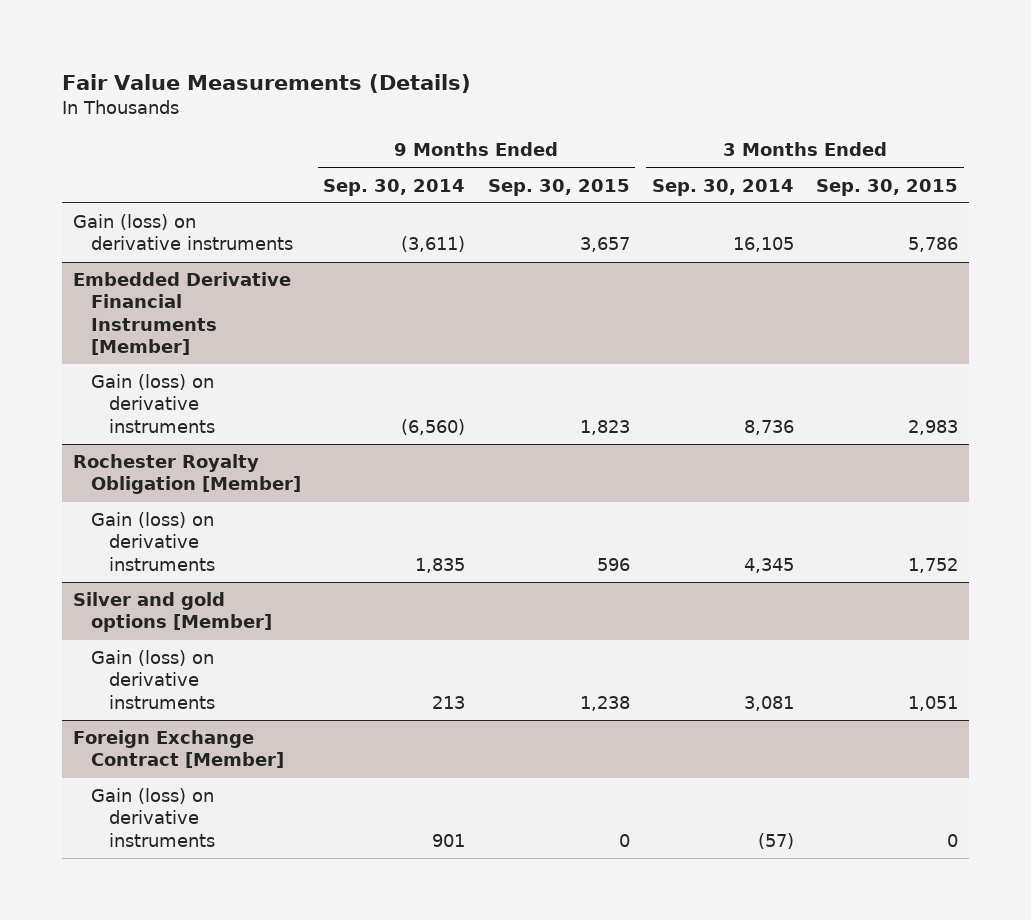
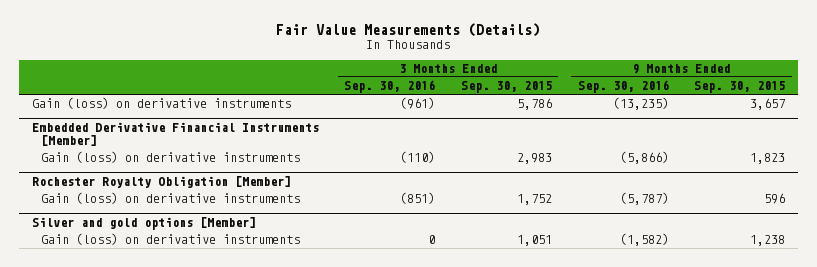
[323,178,466,196] Sep. 30, 2014 -> none
[651,178,794,196] Sep. 30, 2014 -> none
none -> [344,80,436,94] Sep. 30, 2016
none -> [577,80,669,94] Sep. 30, 2016
[72,730,284,769] Foreign Exchange Contract [Member] -> none
[90,788,215,847] Gain (loss) on derivative instruments -> none

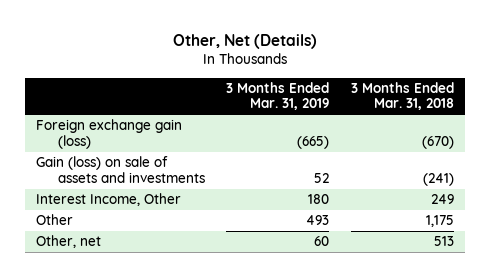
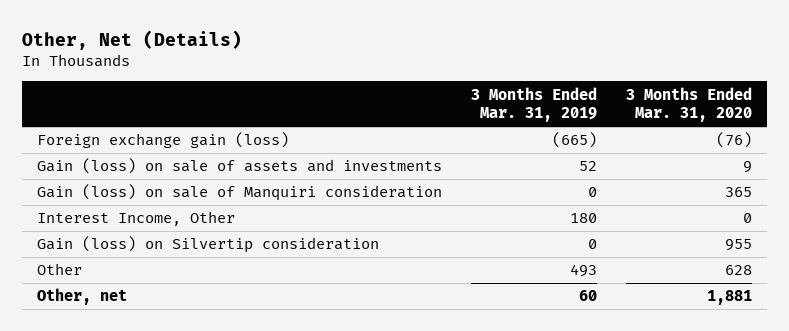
[350,81,454,111] 3 Months Ended Mar. 31, 2018 -> none
none -> [626,86,753,123] 3 Months Ended Mar. 31, 2020
none -> [36,184,442,202] Gain (loss) on sale of Manquiri consideration
none -> [36,236,379,254] Gain (loss) on Silvertip consideration

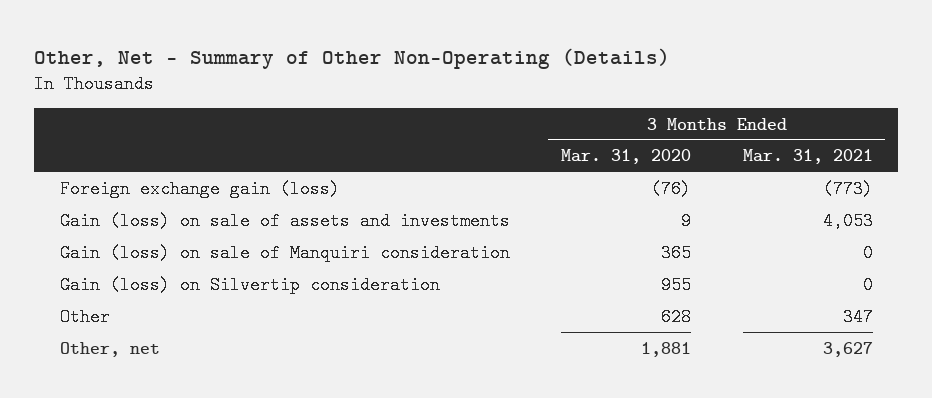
[22,29,243,50] Other, Net (Details) -> [34,47,671,69] Other, Net - Summary of Other Non-Operating (Details)
[471,86,598,123] 3 Months Ended Mar. 31, 2019 -> none
none -> [742,149,873,165] Mar. 31, 2021
[36,211,235,227] Interest Income, Other -> none

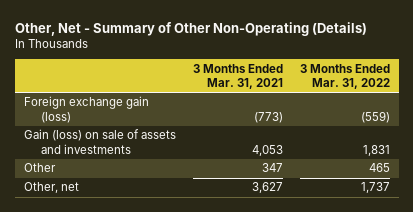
[561,149,692,165] Mar. 31, 2020 -> none
none -> [299,63,390,89] 3 Months Ended Mar. 31, 2022
[59,243,510,262] Gain (loss) on sale of Manquiri consideration -> none
[59,275,440,294] Gain (loss) on Silvertip consideration -> none

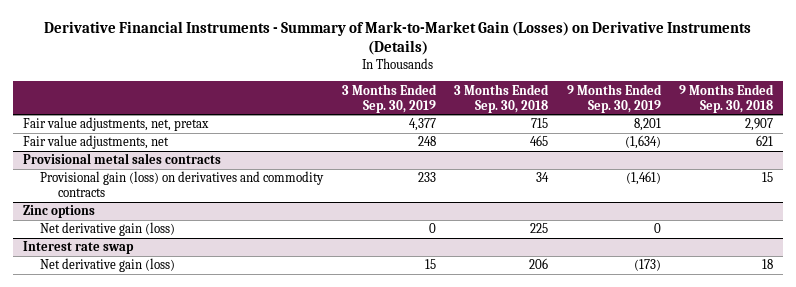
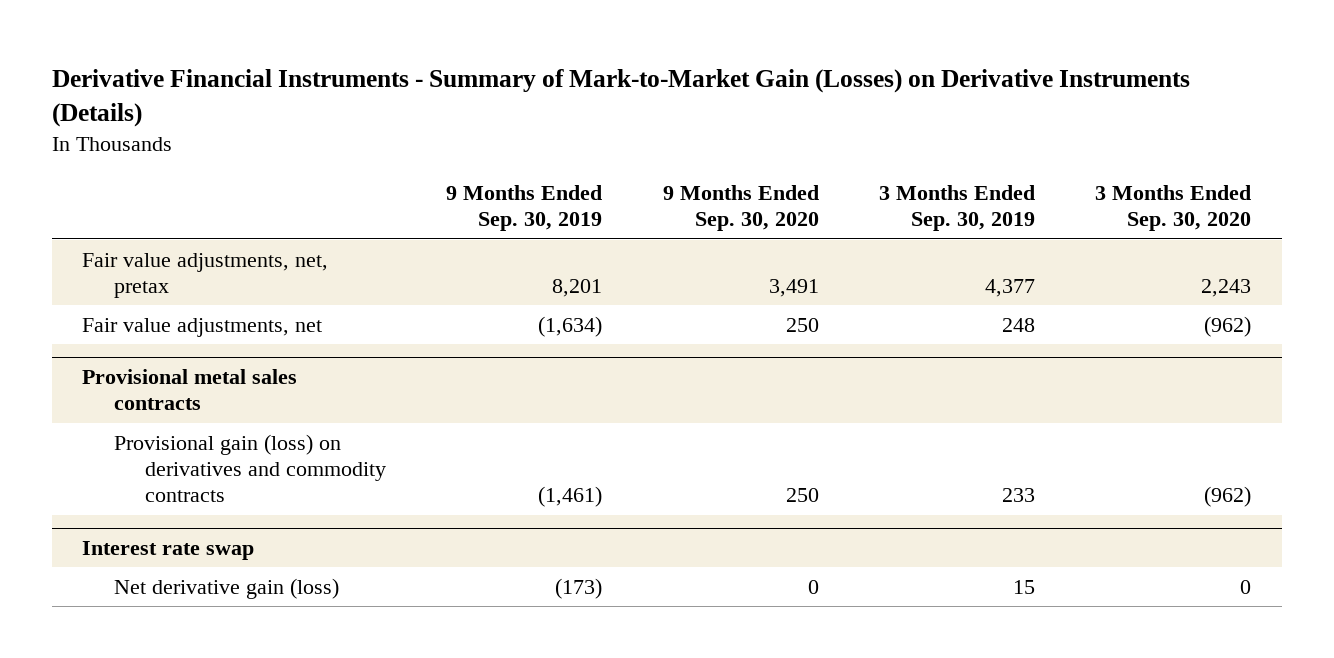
[454,83,550,113] 3 Months Ended Sep. 30, 2018 -> none
[679,83,775,113] 9 Months Ended Sep. 30, 2018 -> none
none -> [662,185,819,232] 9 Months Ended Sep. 30, 2020
none -> [1095,185,1252,232] 3 Months Ended Sep. 30, 2020
[22,205,95,219] Zinc options -> none
[40,222,176,237] Net derivative gain (loss) -> none

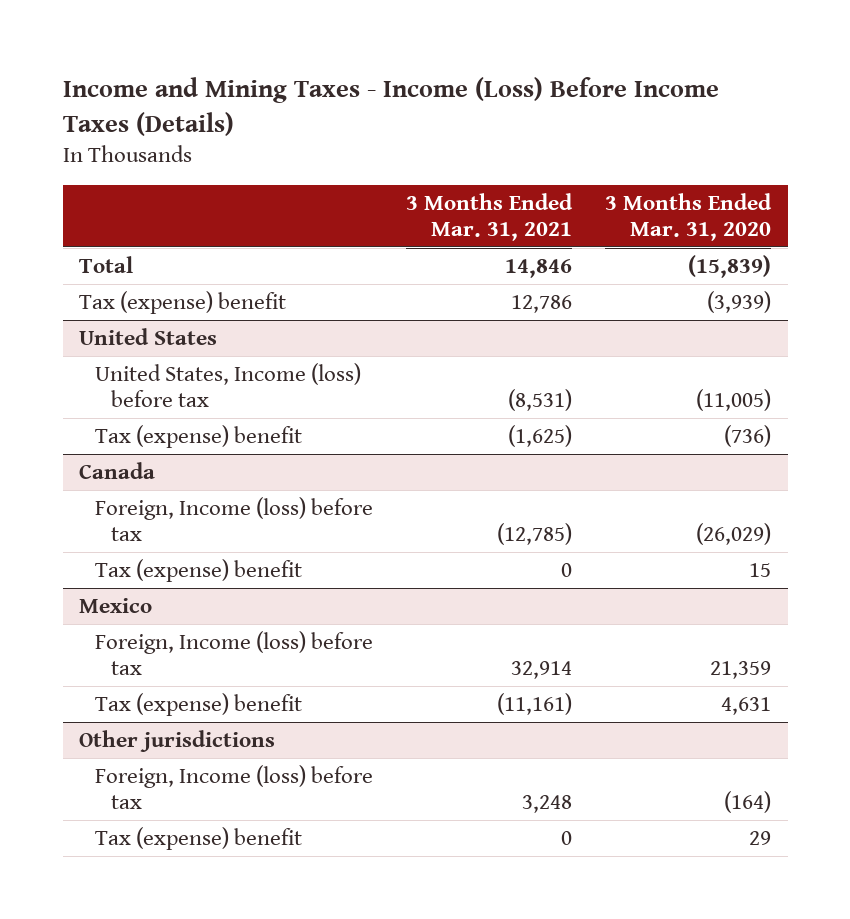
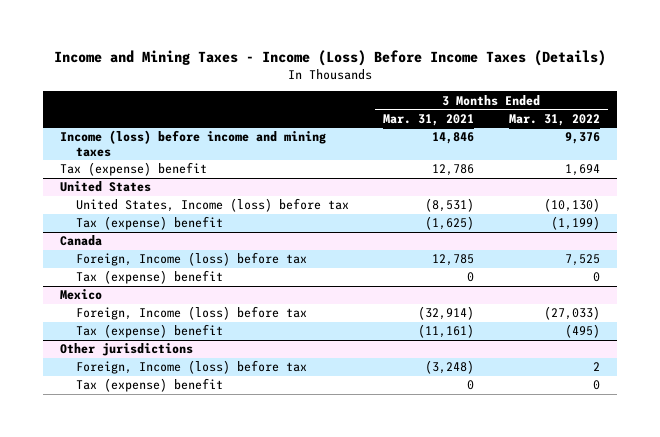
[605,192,773,241] 3 Months Ended Mar. 31, 2020 -> none
none -> [508,113,600,126] Mar. 31, 2022
[79,255,134,273] Total -> [60,130,327,157] Income (loss) before income and mining taxes
[497,523,573,546] (12,785) -> [432,254,475,267] 12,785
[511,661,573,680] 32,914 -> [418,306,475,321] (32,914)
[522,795,573,814] 3,248 -> [425,360,475,375] (3,248)

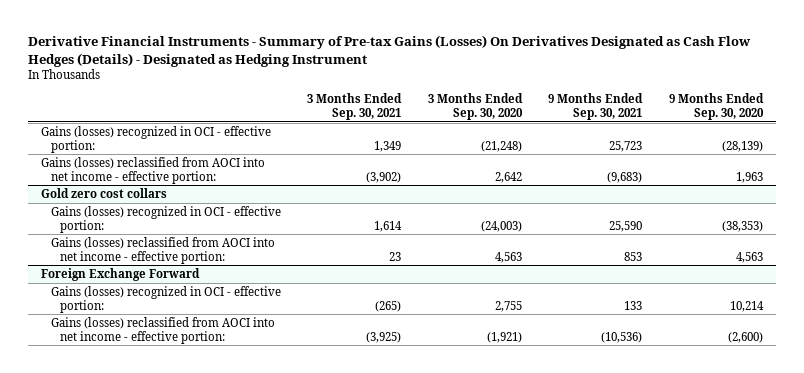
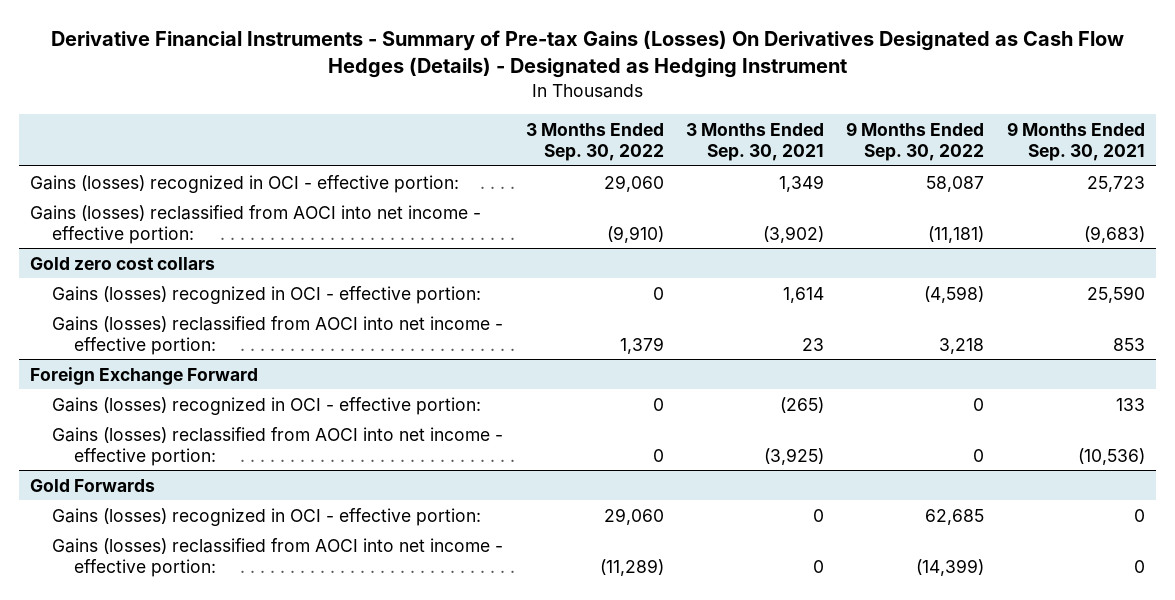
[427,93,523,121] 3 Months Ended Sep. 30, 2020 -> none
[668,93,764,121] 9 Months Ended Sep. 30, 2020 -> none
none -> [525,122,664,161] 3 Months Ended Sep. 30, 2022
none -> [846,121,985,161] 9 Months Ended Sep. 30, 2022
none -> [30,478,156,492] Gold Forwards
none -> [52,507,482,526] Gains (losses) recognized in OCI - effective portion:
none -> [52,537,504,577] Gains (losses) reclassified from AOCI into net income - effective portion:

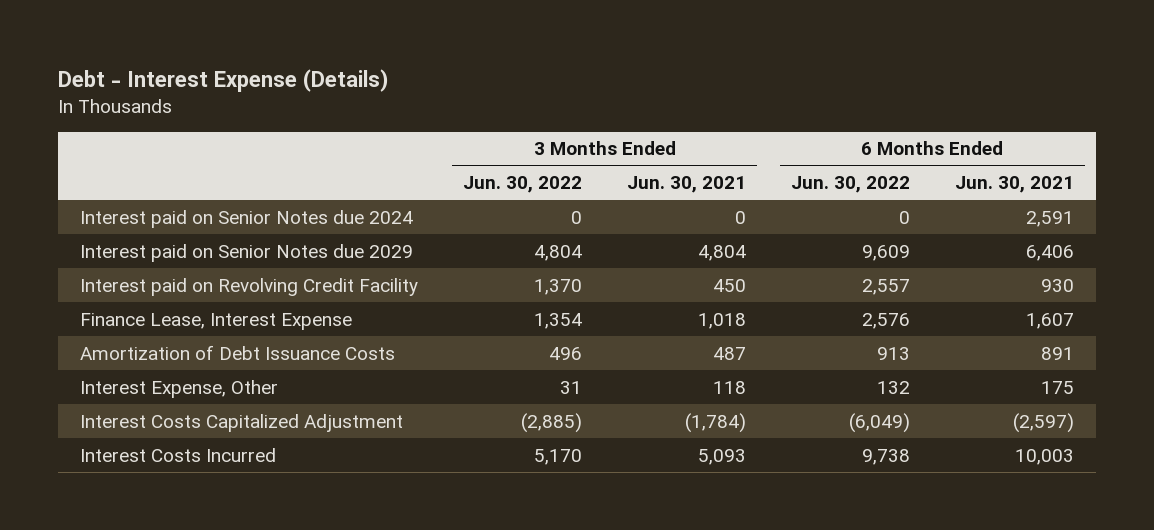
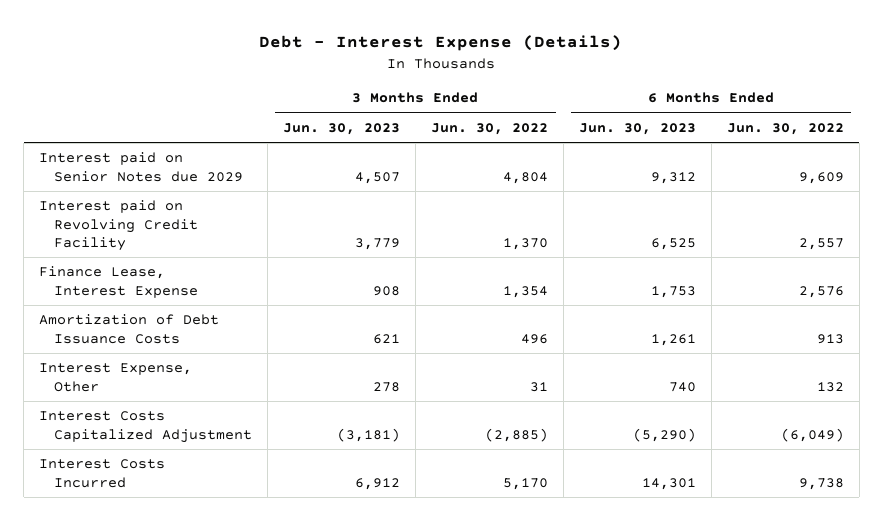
[626,176,746,194] Jun. 30, 2021 -> none
[954,176,1074,194] Jun. 30, 2021 -> none
none -> [282,122,400,135] Jun. 30, 2023
none -> [578,122,696,135] Jun. 30, 2023
[80,209,414,228] Interest paid on Senior Notes due 2024 -> none

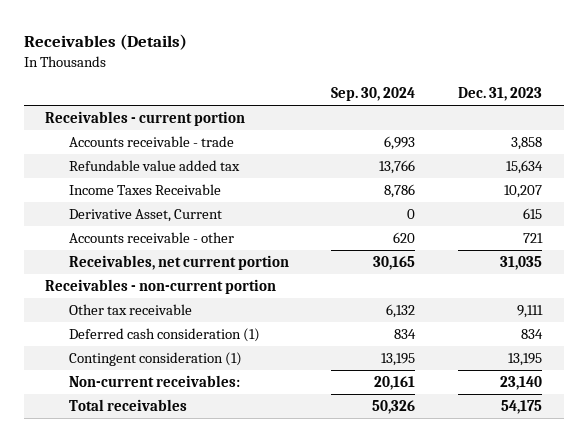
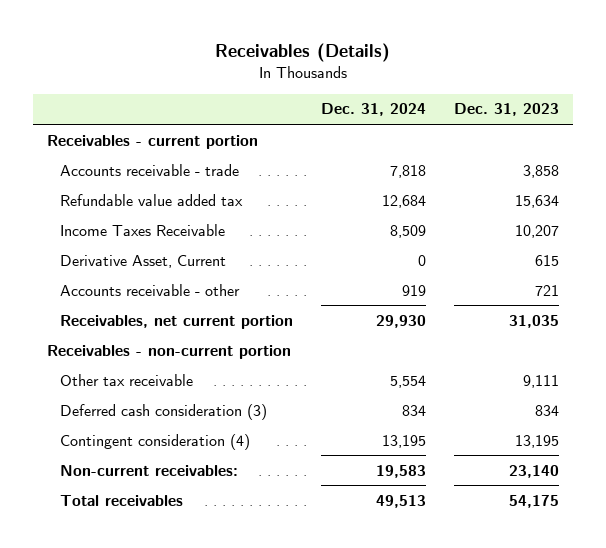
[331,87,416,102] Sep. 30, 2024 -> none
none -> [321,103,427,117] Dec. 31, 2024
[68,327,260,342] Deferred cash consideration (1) -> [60,403,268,420] Deferred cash consideration (3)
[68,351,242,366] Contingent consideration (1) -> [60,433,251,450] Contingent consideration (4)

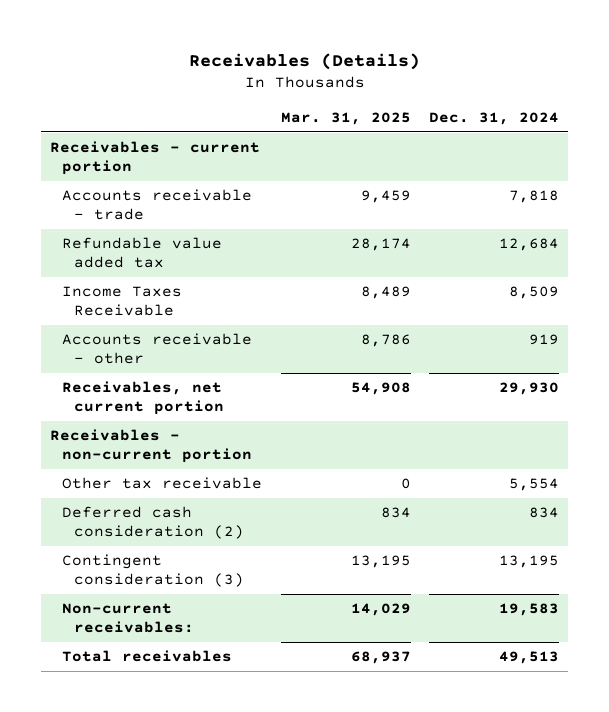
[453,103,559,117] Dec. 31, 2023 -> none
none -> [280,112,411,126] Mar. 31, 2025
[60,254,227,268] Derivative Asset, Current -> none
[60,403,268,420] Deferred cash consideration (3) -> [62,505,245,540] Deferred cash consideration (2)
[60,433,251,450] Contingent consideration (4) -> [62,553,245,588] Contingent consideration (3)

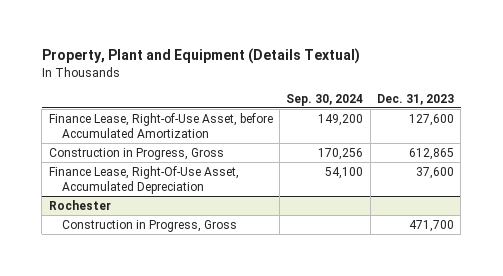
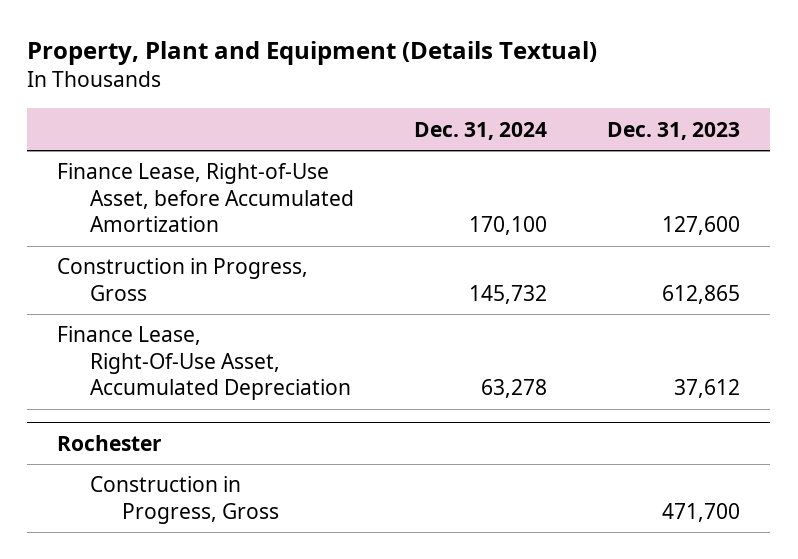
[286,93,364,106] Sep. 30, 2024 -> none
none -> [414,121,548,140] Dec. 31, 2024
[415,166,454,179] 37,600 -> [674,379,741,399] 37,612

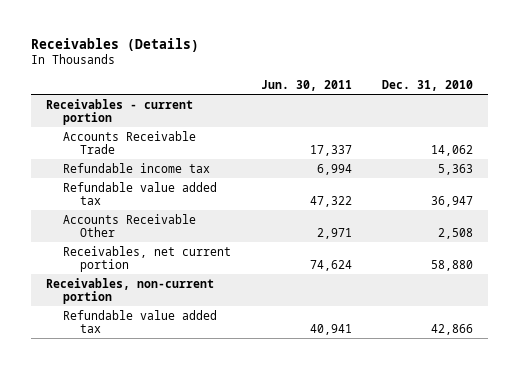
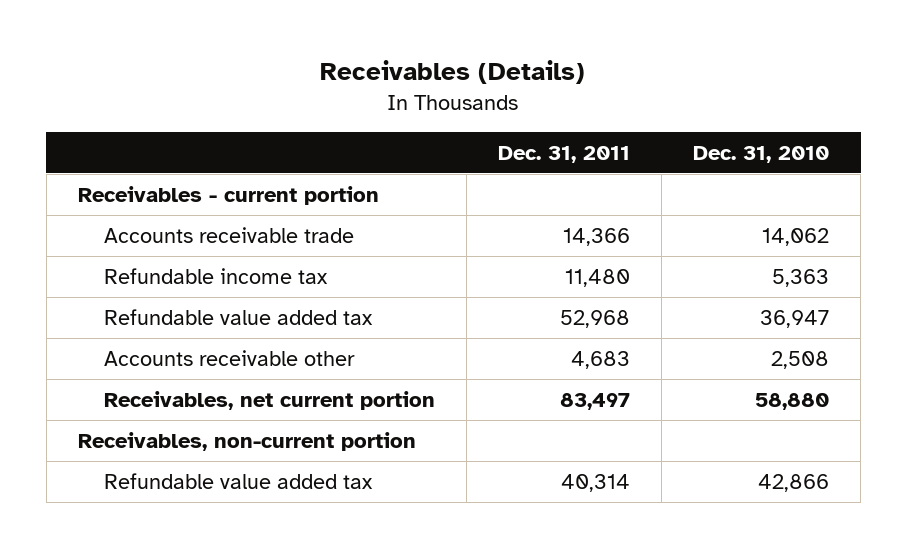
[261,79,353,91] Jun. 30, 2011 -> none
none -> [498,145,631,163] Dec. 31, 2011
[62,130,196,155] Accounts Receivable Trade -> [104,226,355,243] Accounts receivable trade
[62,213,196,238] Accounts Receivable Other -> [104,349,356,366] Accounts receivable other

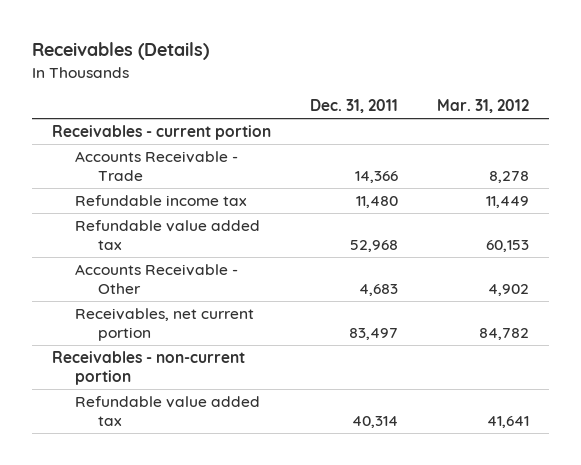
[693,145,830,163] Dec. 31, 2010 -> none
none -> [437,99,530,114] Mar. 31, 2012
[104,226,355,243] Accounts receivable trade -> [74,151,238,181] Accounts Receivable - Trade
[104,349,356,366] Accounts receivable other -> [74,264,238,294] Accounts Receivable - Other
[77,431,416,451] Receivables, non-current portion -> [51,351,245,385] Receivables - non-current portion

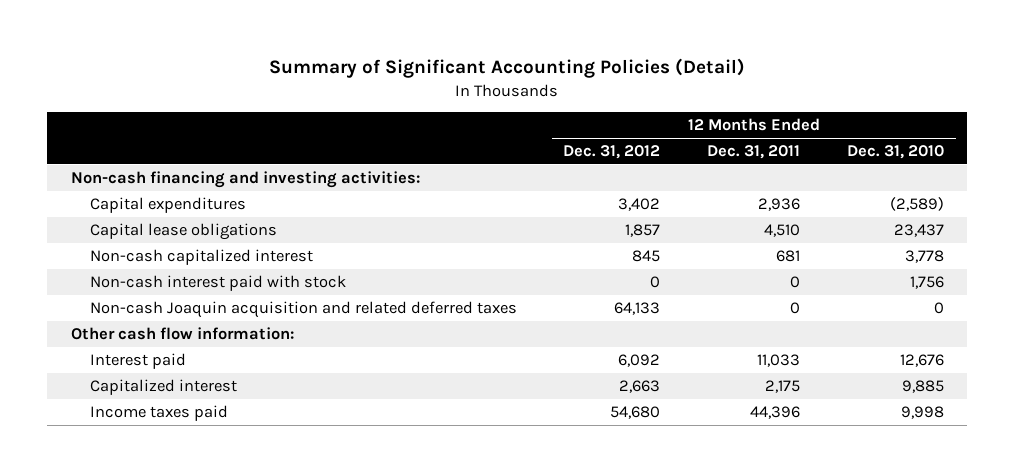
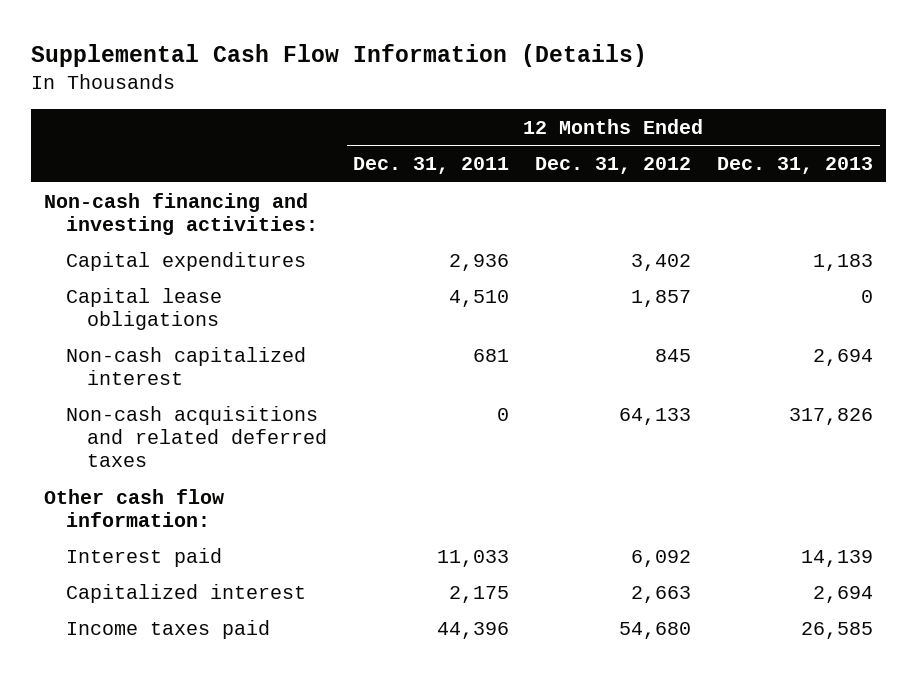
[269,58,746,79] Summary of Significant Accounting Policies (Detail) -> [31,44,648,68] Supplemental Cash Flow Information (Details)
[846,145,944,160] Dec. 31, 2010 -> none
none -> [717,157,874,175] Dec. 31, 2013
[89,275,346,292] Non-cash interest paid with stock -> none
[89,301,517,319] Non-cash Joaquin acquisition and related deferred taxes -> [65,405,328,468] Non-cash acquisitions and related deferred taxes

